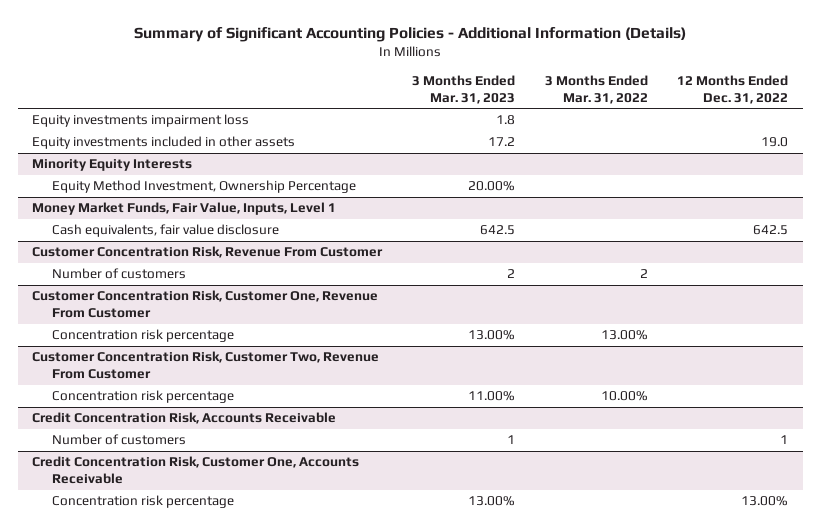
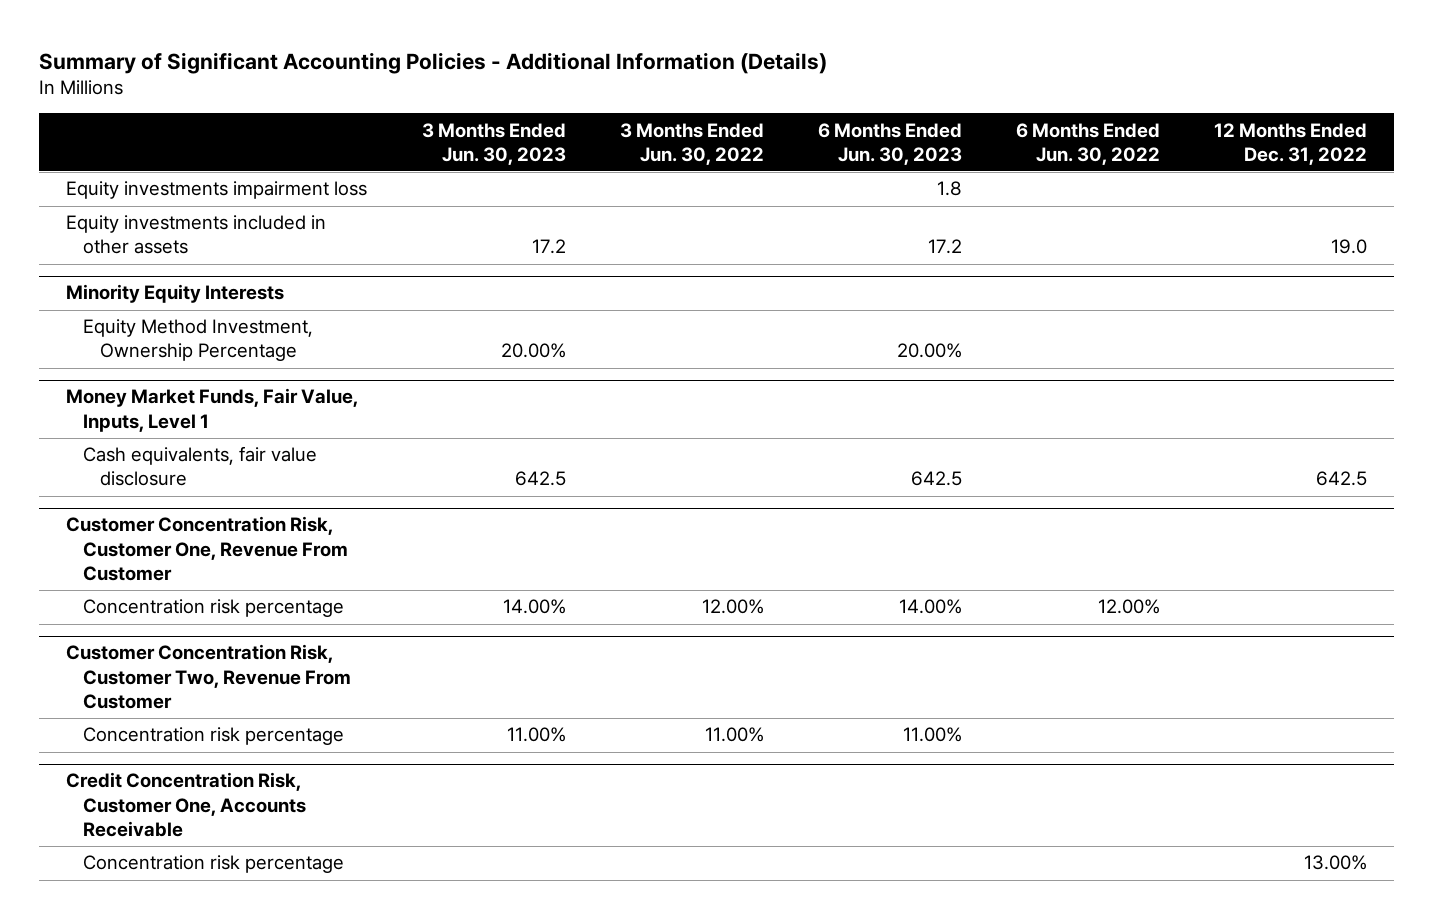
[411,75,515,104] 3 Months Ended Mar. 31, 2023 -> none
[544,75,648,104] 3 Months Ended Mar. 31, 2022 -> none
none -> [421,122,566,165] 3 Months Ended Jun. 30, 2023
none -> [619,122,764,165] 3 Months Ended Jun. 30, 2022
none -> [817,122,962,165] 6 Months Ended Jun. 30, 2023
none -> [1015,122,1160,165] 6 Months Ended Jun. 30, 2022
[32,246,384,259] Customer Concentration Risk, Revenue From Customer -> none
[52,268,187,280] Number of customers -> none
[32,412,337,425] Credit Concentration Risk, Accounts Receivable -> none
[52,434,187,446] Number of customers -> none

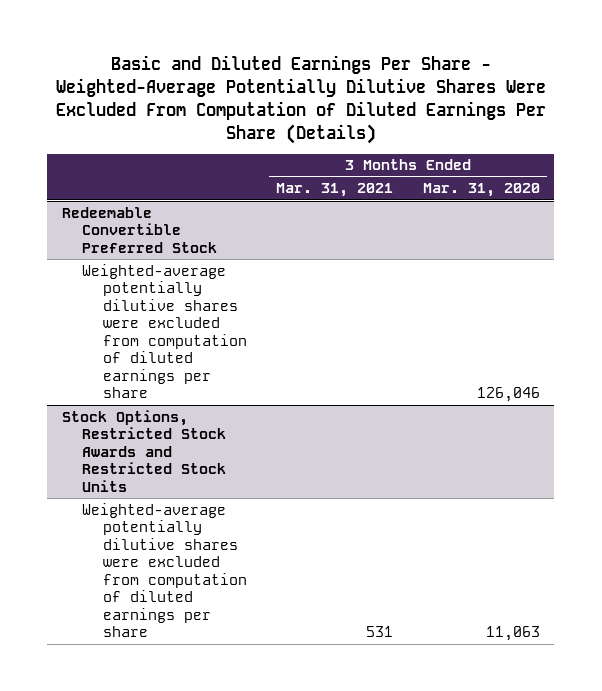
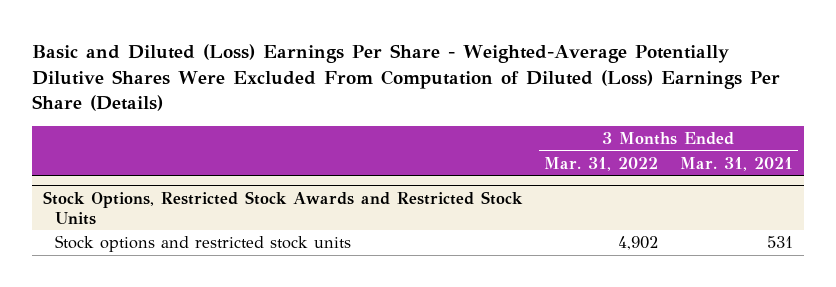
[55,55,546,145] Basic and Diluted Earnings Per Share - Weighted-Average Potentially Dilutive Shares Were Excluded From Computation of Diluted Earnings Per Share (Details) -> [32,43,781,112] Basic and Diluted (Loss) Earnings Per Share - Weighted-Average Potentially Dilutive Shares Were Excluded From Computation of Diluted (Loss) Earnings Per Share (Details)
[422,183,540,198] Mar. 31, 2020 -> none
none -> [543,156,658,171] Mar. 31, 2022
[62,206,218,253] Redeemable Convertible Preferred Stock -> none
[82,263,247,399] Weighted-average potentially dilutive shares were excluded from computation of diluted earnings per share -> none
[82,502,247,638] Weighted-average potentially dilutive shares were excluded from computation of diluted earnings per share -> [55,235,352,253] Stock options and restricted stock units

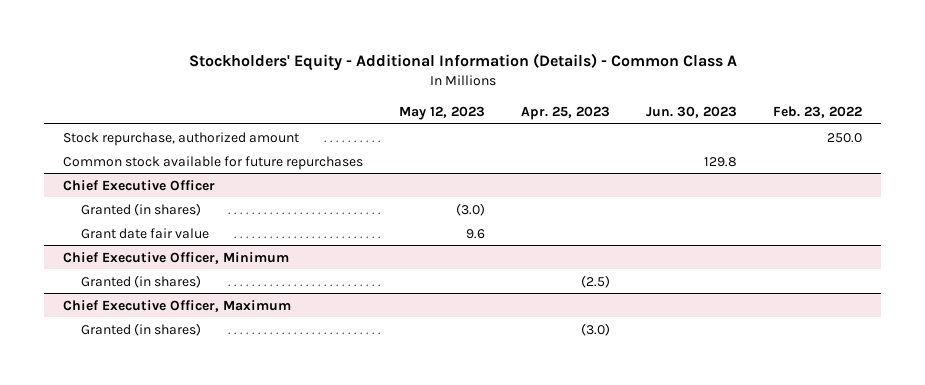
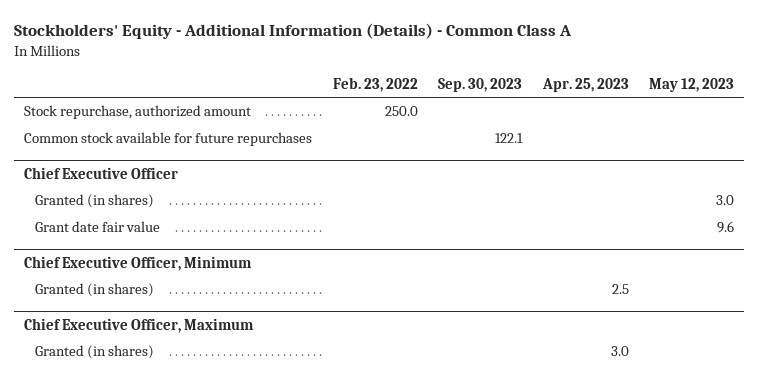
[646,106,738,119] Jun. 30, 2023 -> none
none -> [438,77,523,92] Sep. 30, 2023
[455,202,485,216] (3.0) -> [715,195,734,206] 3.0
[581,274,611,288] (2.5) -> [611,284,629,295] 2.5
[581,322,611,336] (3.0) -> [610,346,629,357] 3.0

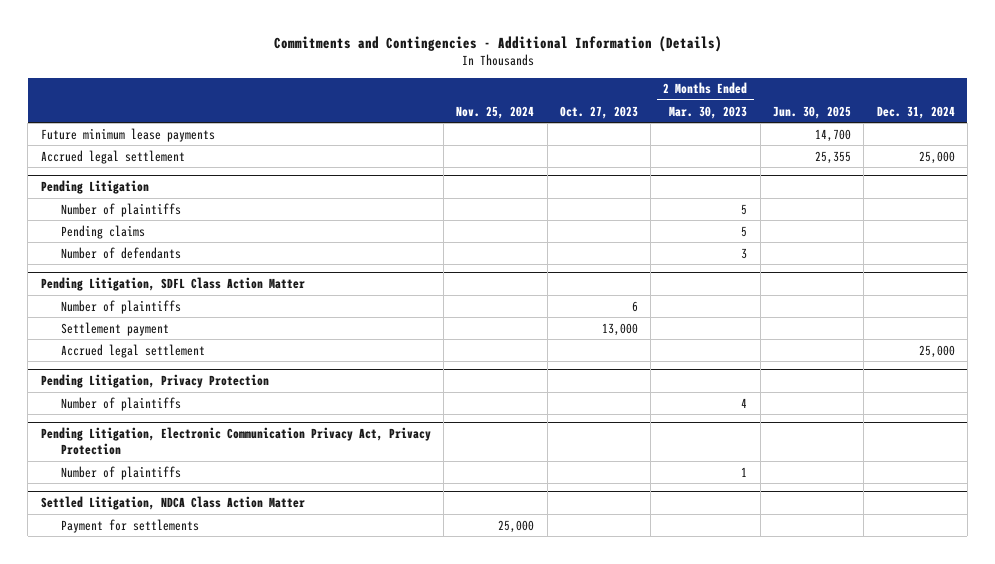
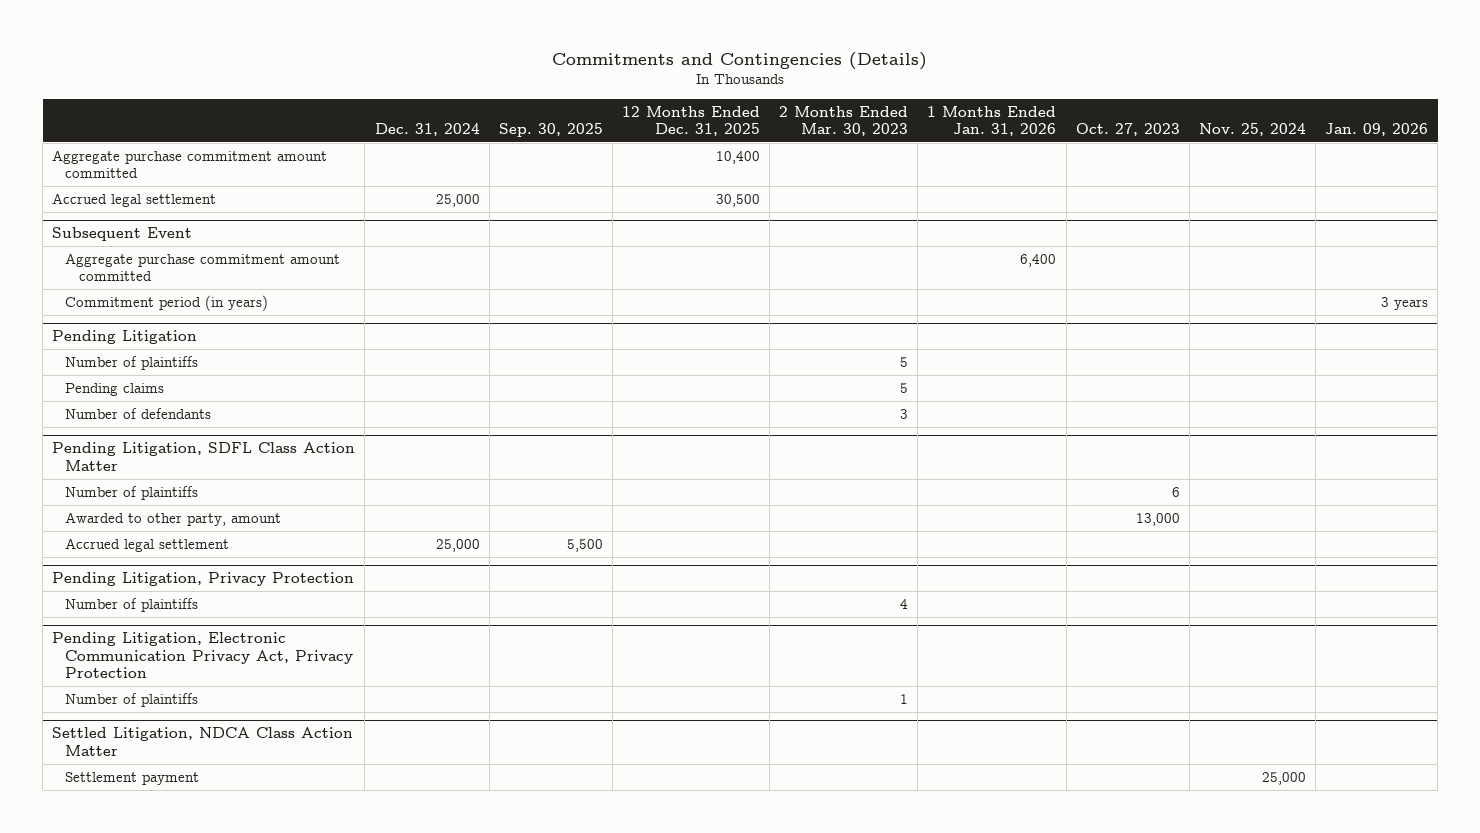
[273,35,722,52] Commitments and Contingencies - Additional Information (Details) -> [552,51,928,70] Commitments and Contingencies (Details)
[772,105,851,119] Jun. 30, 2025 -> none
none -> [498,122,603,137] Sep. 30, 2025
none -> [621,105,760,136] 12 Months Ended Dec. 31, 2025
none -> [927,105,1057,136] 1 Months Ended Jan. 31, 2026
none -> [1325,122,1429,136] Jan. 09, 2026
[40,127,215,142] Future minimum lease payments -> none
none -> [52,149,328,179] Aggregate purchase commitment amount committed
none -> [52,227,193,242] Subsequent Event
none -> [65,252,341,282] Aggregate purchase commitment amount committed
none -> [65,294,269,311] Commitment period (in years)
[60,321,169,336] Settlement payment -> [65,511,282,526] Awarded to other party, amount
[60,518,199,533] Payment for settlements -> [65,771,200,785] Settlement payment

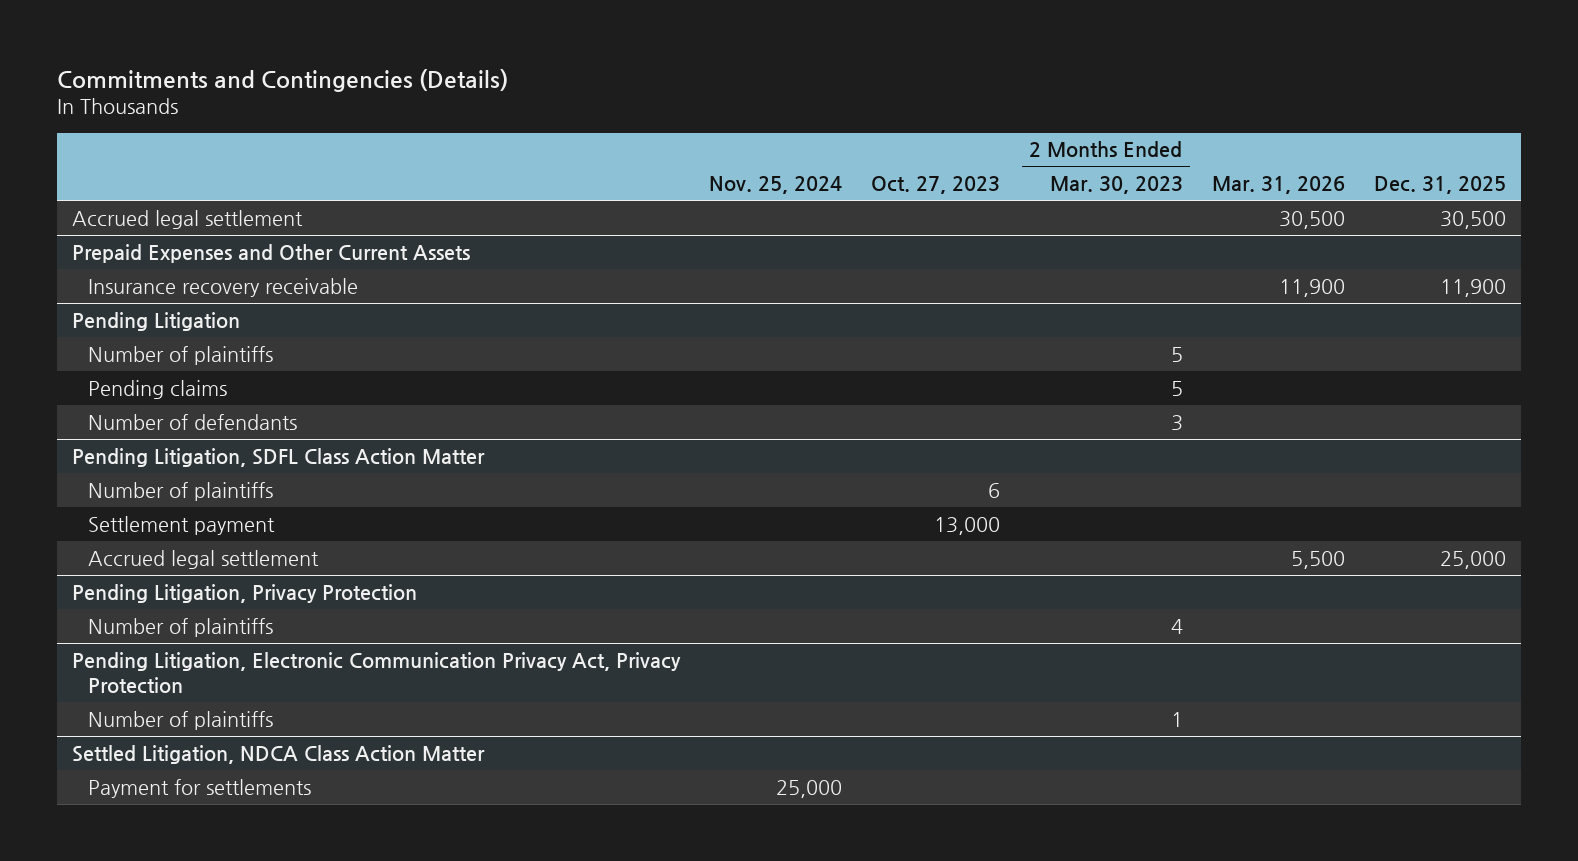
[374,122,480,136] Dec. 31, 2024 -> none
[498,122,603,137] Sep. 30, 2025 -> none
[621,105,760,136] 12 Months Ended Dec. 31, 2025 -> none
[927,105,1057,136] 1 Months Ended Jan. 31, 2026 -> none
[1325,122,1429,136] Jan. 09, 2026 -> none
none -> [1211,176,1345,195] Mar. 31, 2026
none -> [1374,176,1507,195] Dec. 31, 2025
[52,149,328,179] Aggregate purchase commitment amount committed -> none
[52,227,193,242] Subsequent Event -> none
[65,252,341,282] Aggregate purchase commitment amount committed -> none
[65,294,269,311] Commitment period (in years) -> none
none -> [71,243,470,263] Prepaid Expenses and Other Current Assets
none -> [87,277,358,297] Insurance recovery receivable
[65,511,282,526] Awarded to other party, amount -> [87,515,275,535] Settlement payment
[65,771,200,785] Settlement payment -> [87,778,311,798] Payment for settlements

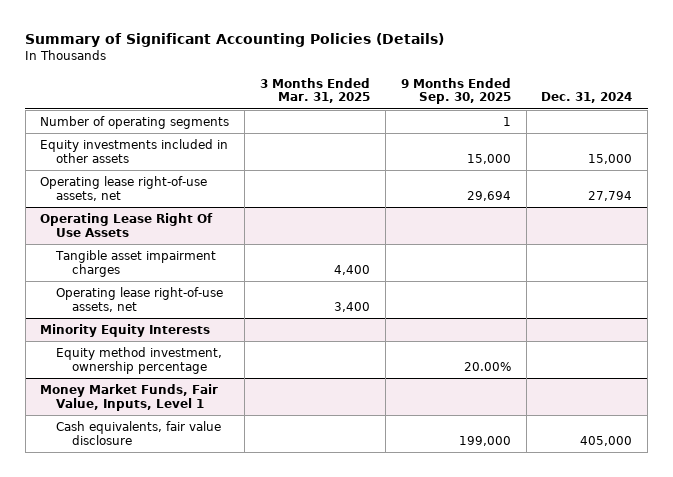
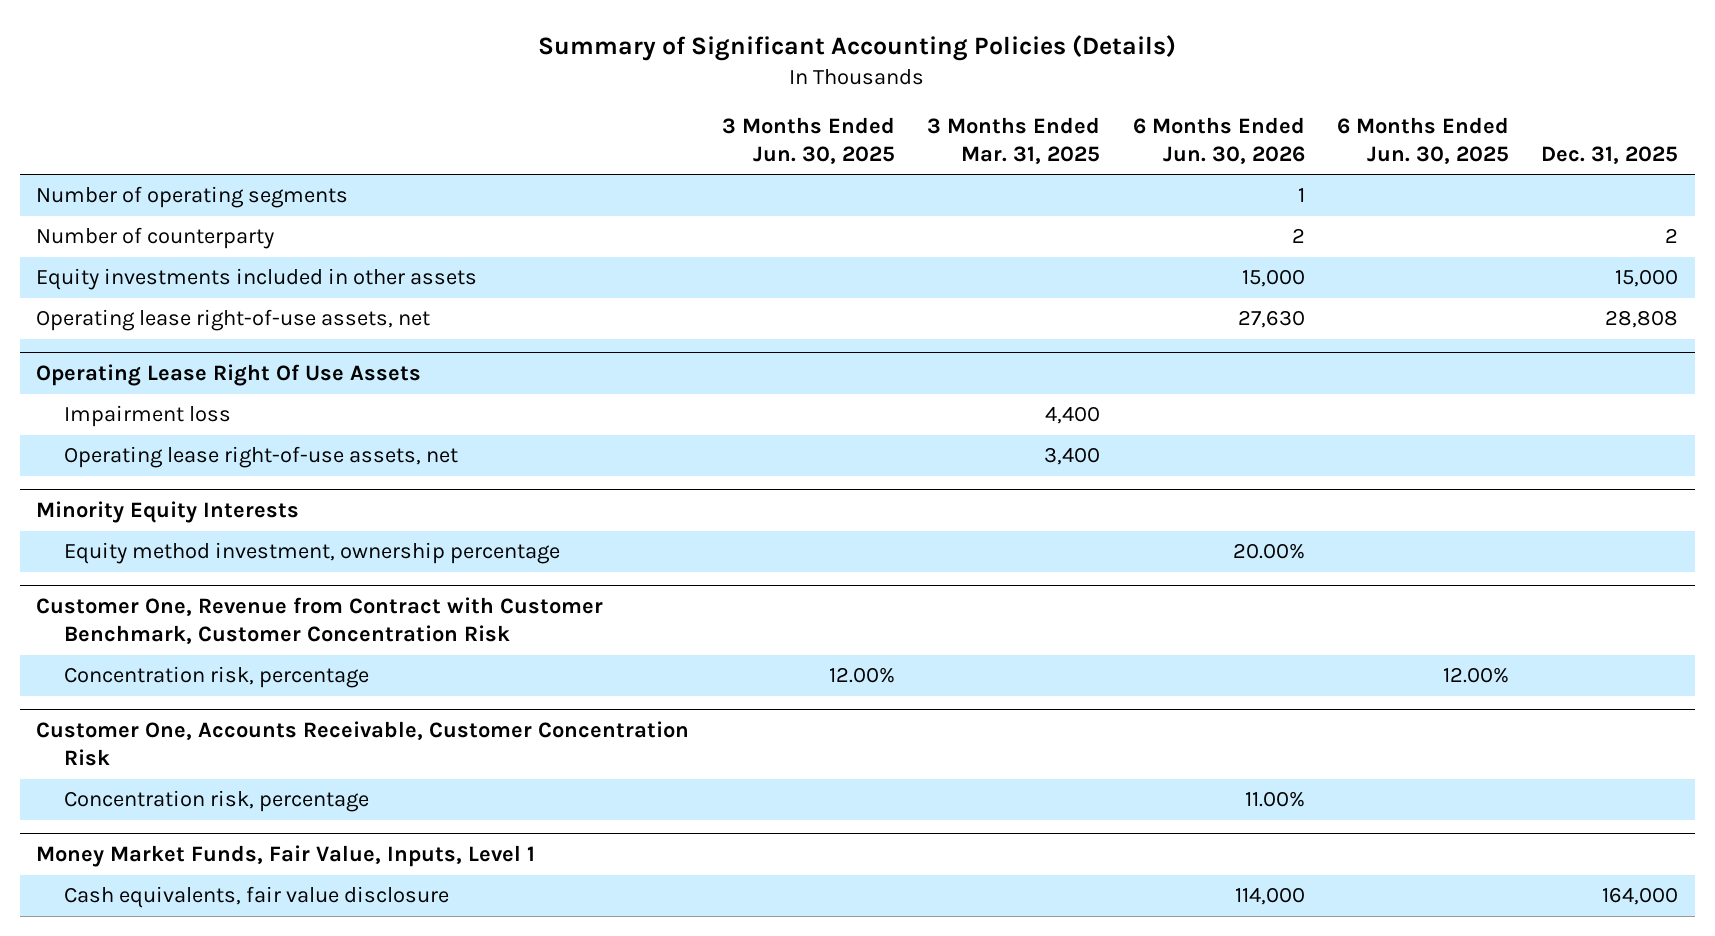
[400,77,511,105] 9 Months Ended Sep. 30, 2025 -> none
[541,92,633,104] Dec. 31, 2024 -> none
none -> [721,116,895,164] 3 Months Ended Jun. 30, 2025
none -> [1132,116,1305,164] 6 Months Ended Jun. 30, 2026
none -> [1337,116,1510,164] 6 Months Ended Jun. 30, 2025
none -> [1541,145,1679,164] Dec. 31, 2025
none -> [36,227,275,250] Number of counterparty
[55,249,217,277] Tangible asset impairment charges -> [64,405,232,428] Impairment loss
none -> [36,597,604,645] Customer One, Revenue from Contract with Customer Benchmark, Customer Concentration Risk
none -> [64,666,370,689] Concentration risk, percentage
none -> [36,721,690,767] Customer One, Accounts Receivable, Customer Concentration Risk
none -> [64,790,370,813] Concentration risk, percentage

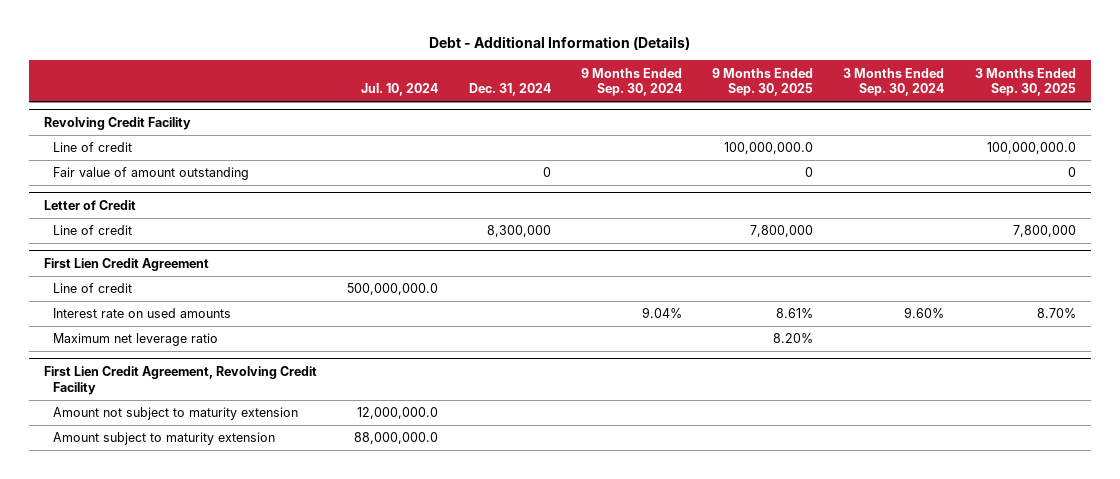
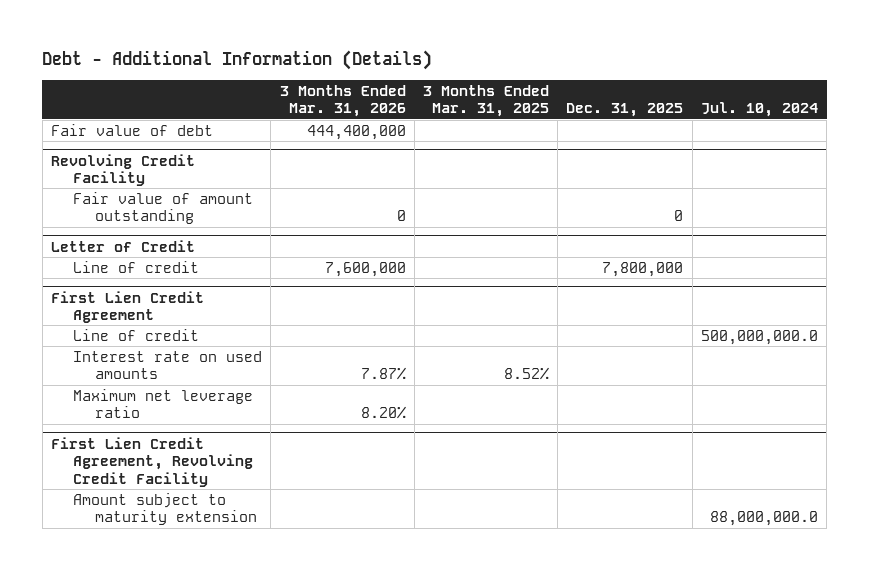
[468,83,551,97] Dec. 31, 2024 -> none
[580,67,682,97] 9 Months Ended Sep. 30, 2024 -> none
[712,67,814,97] 9 Months Ended Sep. 30, 2025 -> none
[843,67,945,97] 3 Months Ended Sep. 30, 2024 -> none
[974,67,1076,97] 3 Months Ended Sep. 30, 2025 -> none
none -> [279,84,406,118] 3 Months Ended Mar. 31, 2026
none -> [422,84,549,118] 3 Months Ended Mar. 31, 2025
none -> [566,103,684,118] Dec. 31, 2025
none -> [50,123,213,136] Fair value of debt
[53,142,133,153] Line of credit -> none
[53,407,299,421] Amount not subject to maturity extension -> none

